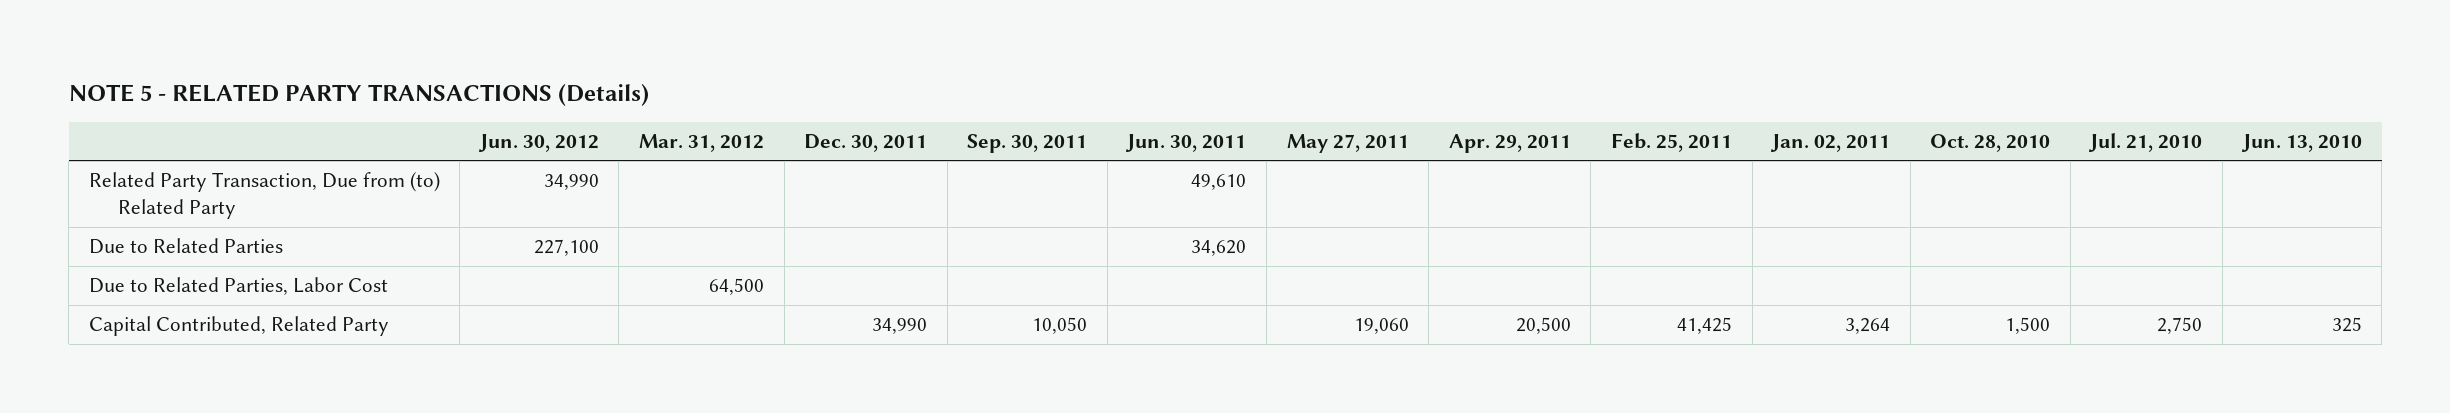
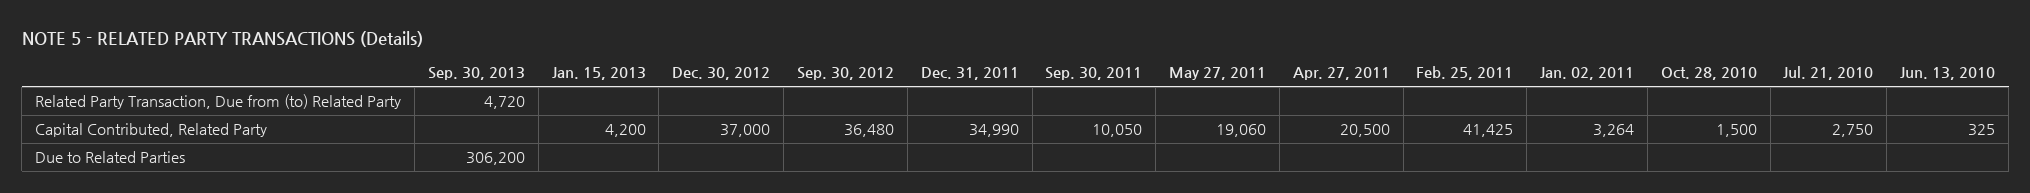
[477,133,599,152] Jun. 30, 2012 -> none
[638,133,764,152] Mar. 31, 2012 -> none
[804,133,928,152] Dec. 30, 2011 -> none
[1125,133,1247,152] Jun. 30, 2011 -> none
[1448,133,1571,153] Apr. 29, 2011 -> none
none -> [427,67,525,81] Sep. 30, 2013
none -> [551,67,646,81] Jan. 15, 2013
none -> [672,67,771,81] Dec. 30, 2012
none -> [796,67,894,81] Sep. 30, 2012
none -> [920,67,1019,81] Dec. 31, 2011
none -> [1292,67,1390,81] Apr. 27, 2011
[88,277,388,296] Due to Related Parties, Labor Cost -> none
[88,238,283,255] Due to Related Parties -> [35,151,186,164] Due to Related Parties

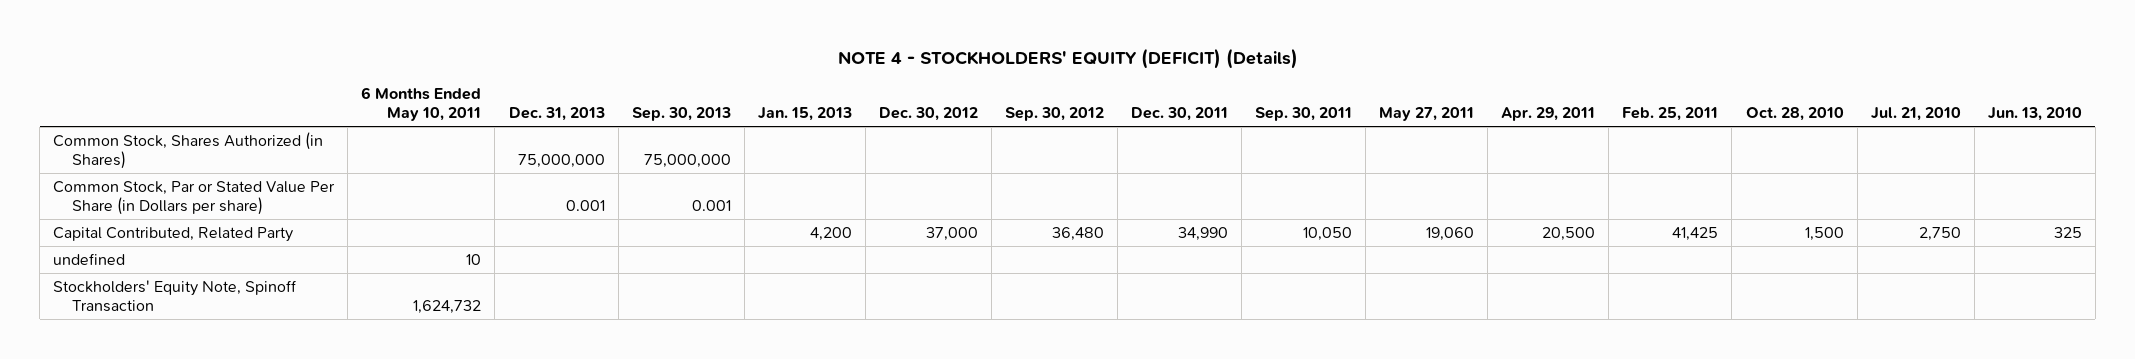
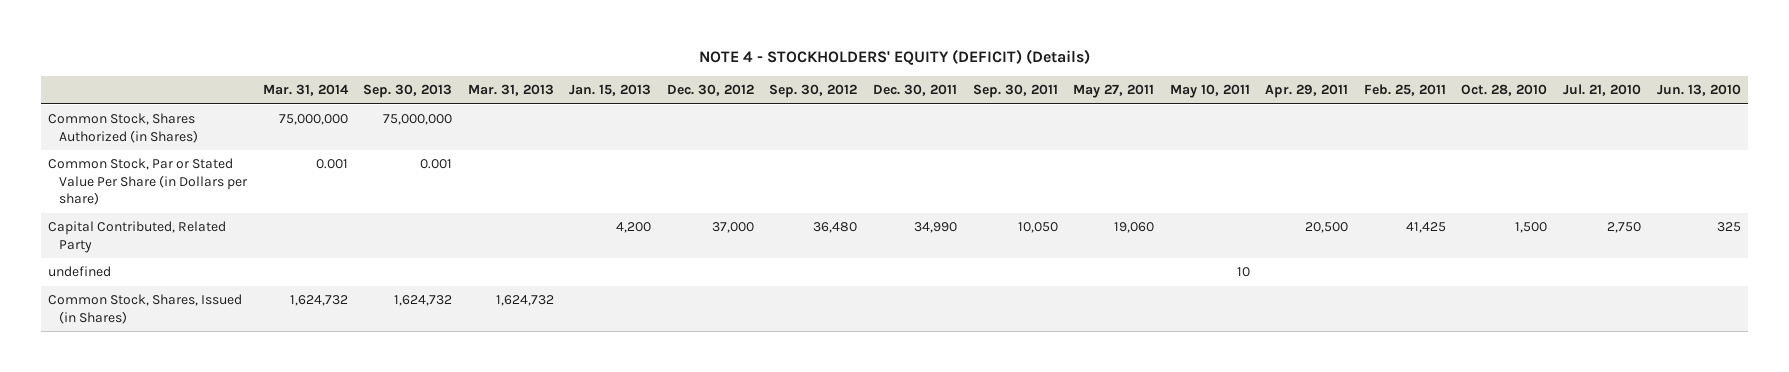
[361,87,482,121] 6 Months Ended May 10, 2011 -> none
[508,106,605,121] Dec. 31, 2013 -> none
none -> [262,84,349,97] Mar. 31, 2014
none -> [467,84,554,97] Mar. 31, 2013
none -> [1169,84,1250,99] May 10, 2011
[53,280,298,312] Stockholders' Equity Note, Spinoff Transaction -> none
none -> [48,294,243,324] Common Stock, Shares, Issued (in Shares)

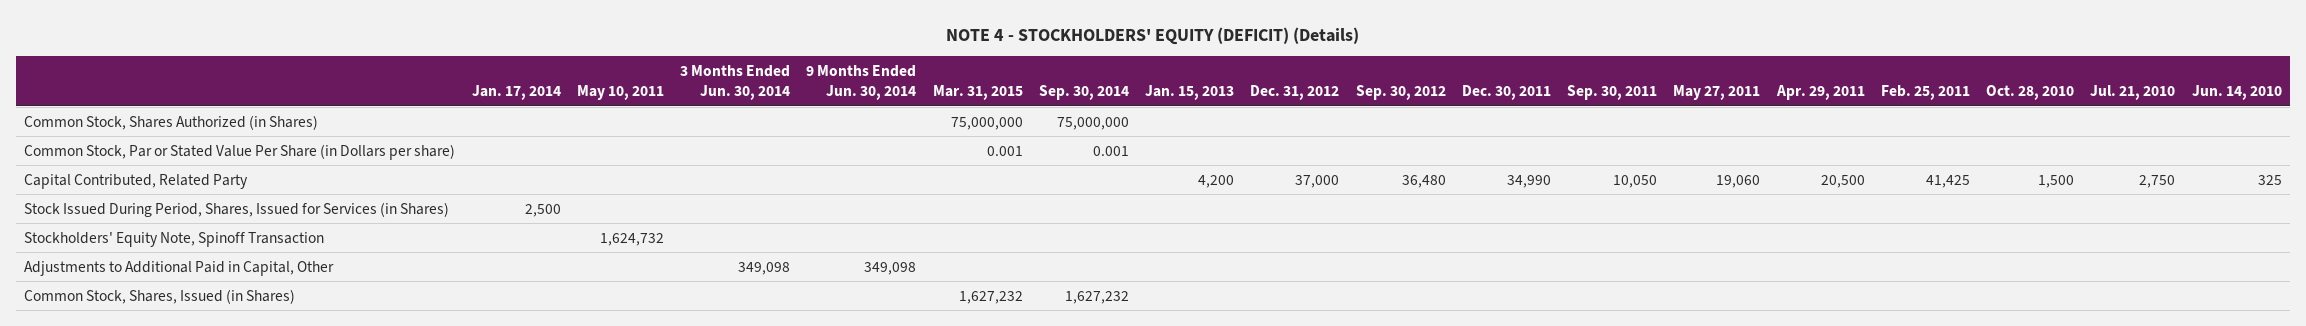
[262,84,349,97] Mar. 31, 2014 -> none
[363,84,453,99] Sep. 30, 2013 -> none
[467,84,554,97] Mar. 31, 2013 -> none
[666,84,754,97] Dec. 30, 2012 -> none
[1656,84,1741,97] Jun. 13, 2010 -> none
none -> [471,85,561,101] Jan. 17, 2014
none -> [680,64,791,101] 3 Months Ended Jun. 30, 2014
none -> [806,64,917,101] 9 Months Ended Jun. 30, 2014
none -> [932,85,1023,101] Mar. 31, 2015
none -> [1038,85,1129,101] Sep. 30, 2014
none -> [1250,85,1340,101] Dec. 31, 2012
none -> [2191,85,2282,101] Jun. 14, 2010
[48,266,112,278] undefined -> none
none -> [24,201,450,217] Stock Issued During Period, Shares, Issued for Services (in Shares)
none -> [24,231,325,247] Stockholders' Equity Note, Spinoff Transaction
none -> [24,260,335,276] Adjustments to Additional Paid in Capital, Other

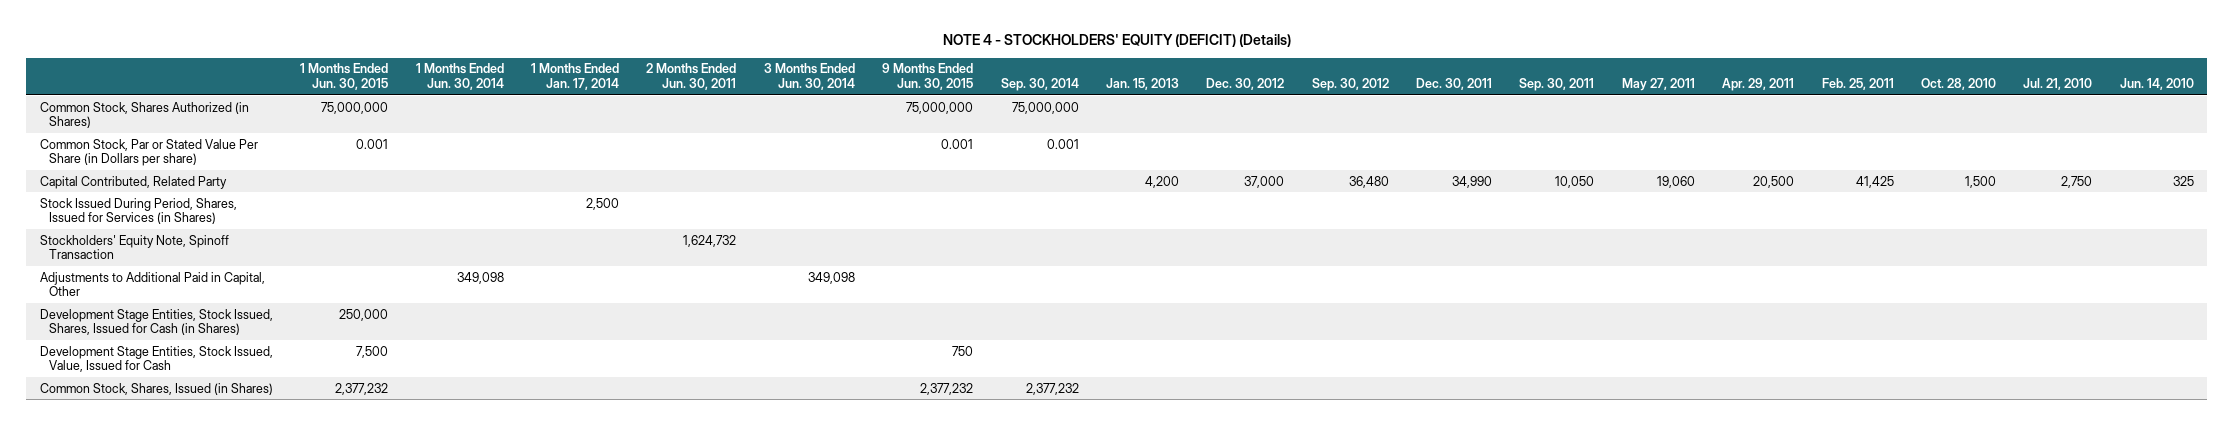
[471,85,561,101] Jan. 17, 2014 -> none
[576,85,664,101] May 10, 2011 -> none
[806,64,917,101] 9 Months Ended Jun. 30, 2014 -> none
[932,85,1023,101] Mar. 31, 2015 -> none
[1250,85,1340,101] Dec. 31, 2012 -> none
none -> [300,63,389,91] 1 Months Ended Jun. 30, 2015
none -> [415,63,504,91] 1 Months Ended Jun. 30, 2014
none -> [531,63,620,91] 1 Months Ended Jan. 17, 2014
none -> [646,63,737,91] 2 Months Ended Jun. 30, 2011
none -> [882,63,974,91] 9 Months Ended Jun. 30, 2015
none -> [1206,78,1285,91] Dec. 30, 2012
none -> [39,308,273,336] Development Stage Entities, Stock Issued, Shares, Issued for Cash (in Shares)
none -> [39,345,273,373] Development Stage Entities, Stock Issued, Value, Issued for Cash
[1064,290,1129,304] 1,627,232 -> [1025,382,1079,395] 2,377,232

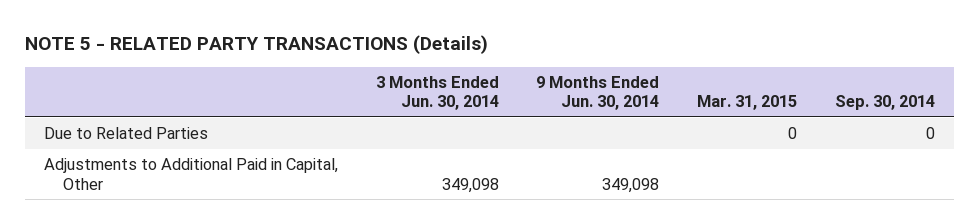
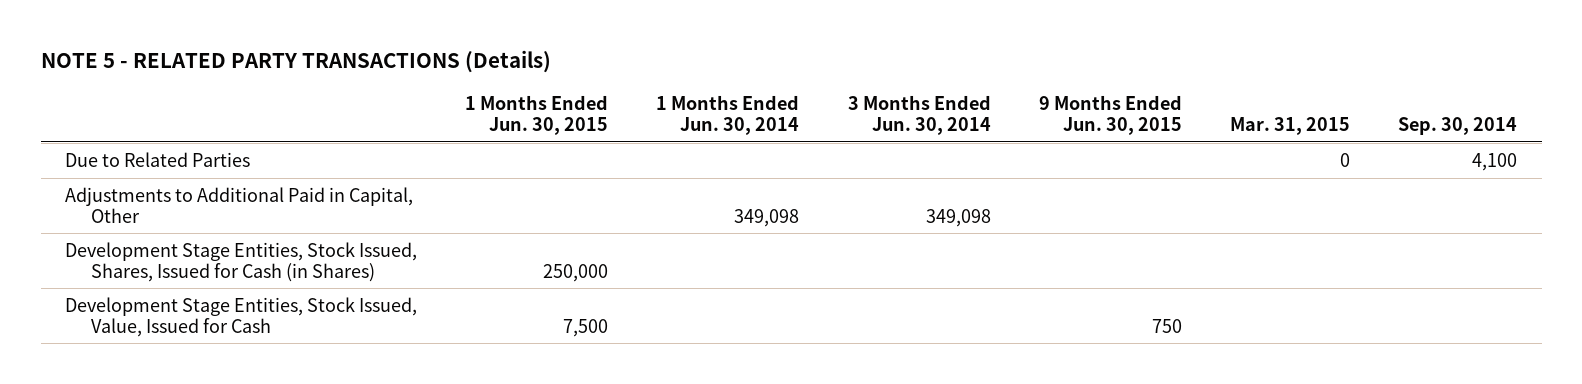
[536,75,660,111] 9 Months Ended Jun. 30, 2014 -> none
none -> [464,95,608,135] 1 Months Ended Jun. 30, 2015
none -> [656,95,800,135] 1 Months Ended Jun. 30, 2014
none -> [1038,95,1182,135] 9 Months Ended Jun. 30, 2015
[926,127,936,140] 0 -> [1472,152,1518,171] 4,100
none -> [64,241,417,282] Development Stage Entities, Stock Issued, Shares, Issued for Cash (in Shares)
none -> [64,296,417,337] Development Stage Entities, Stock Issued, Value, Issued for Cash

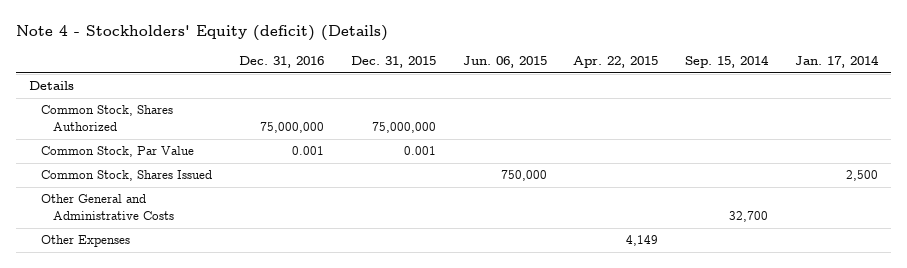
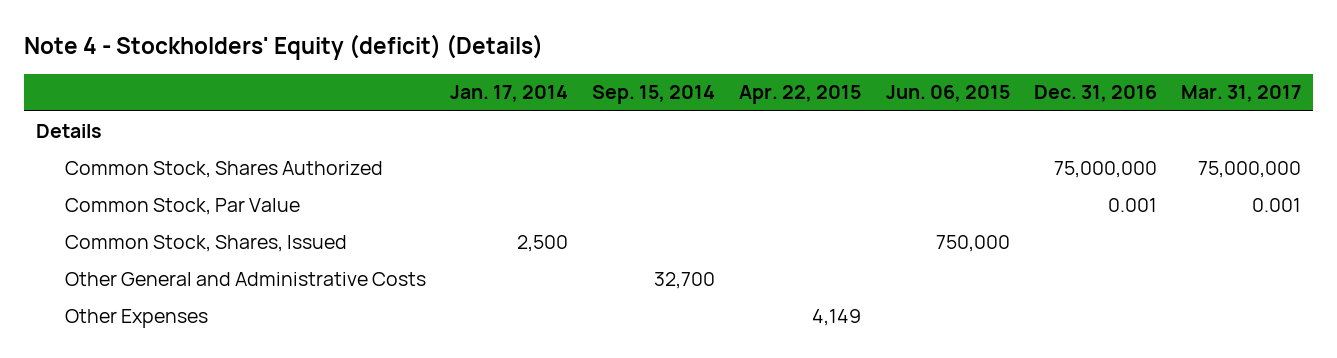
[350,56,436,69] Dec. 31, 2015 -> none
none -> [1180,85,1301,103] Mar. 31, 2017
[41,170,213,182] Common Stock, Shares Issued -> [64,234,347,252] Common Stock, Shares, Issued

